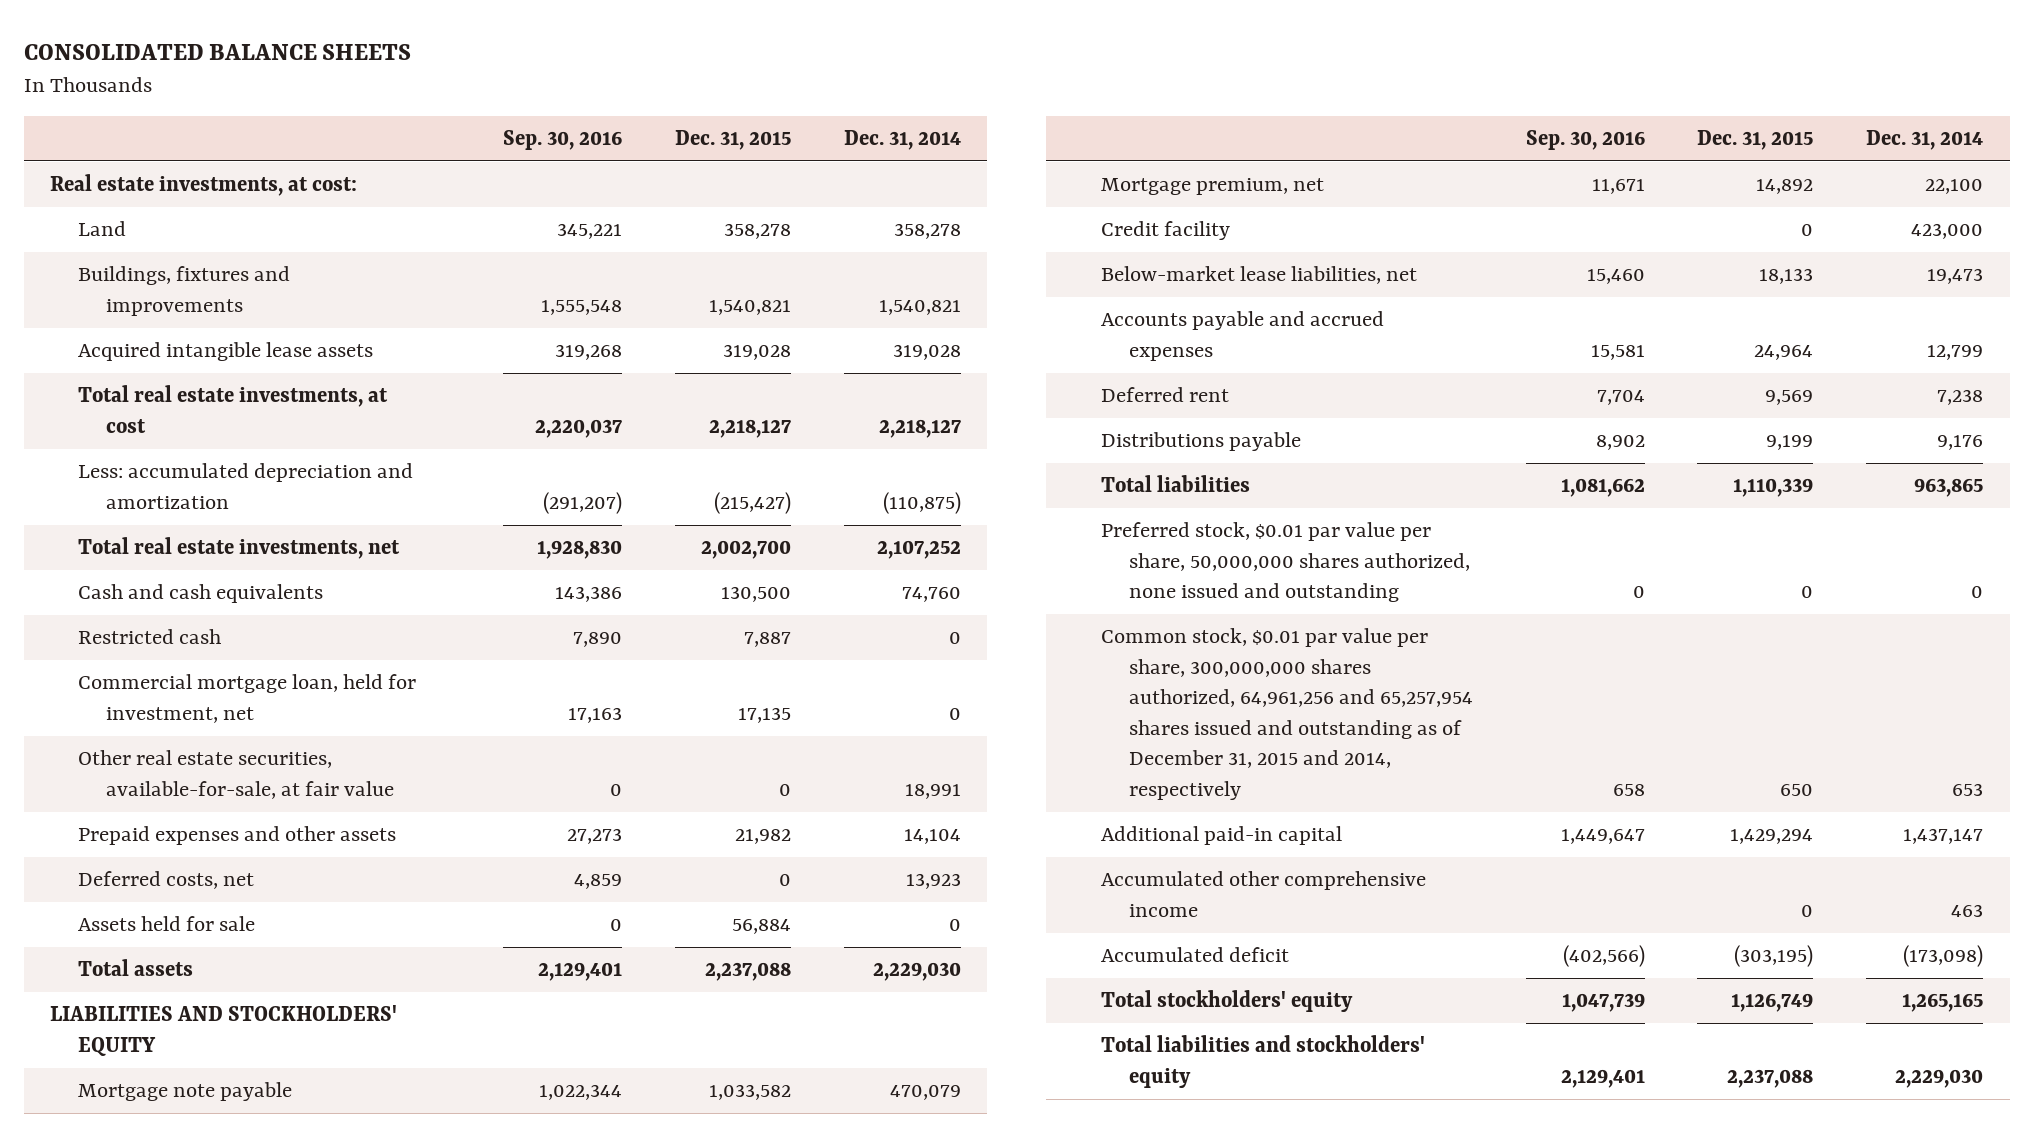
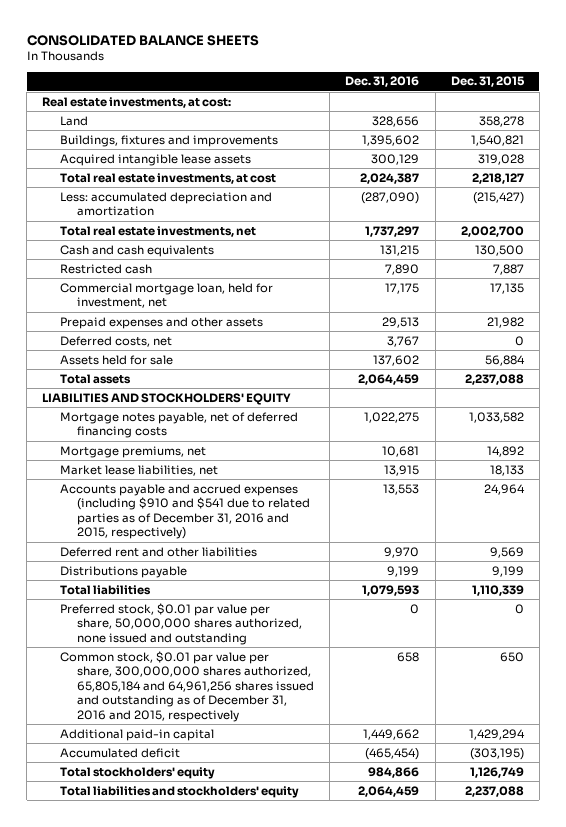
[502,129,622,150] Sep. 30, 2016 -> none
[843,129,961,150] Dec. 31, 2014 -> none
none -> [345,76,420,88] Dec. 31, 2016
[78,750,394,799] Other real estate securities, available-for-sale, at fair value -> none
[1100,221,1230,241] Credit facility -> none
[78,1082,293,1102] Mortgage note payable -> [59,411,298,439] Mortgage notes payable, net of deferred financing costs
[1100,178,1324,196] Mortgage premium, net -> [59,445,206,458] Mortgage premiums, net
[1100,266,1417,285] Below-market lease liabilities, net -> [59,464,218,476] Market lease liabilities, net
[1100,311,1384,361] Accounts payable and accrued expenses -> [59,483,311,540] Accounts payable and accrued expenses (including $910 and $541 due to related parties as of December 31, 2016 and 2015, respectively)
[1100,387,1229,403] Deferred rent -> [59,546,257,557] Deferred rent and other liabilities
[1100,628,1473,800] Common stock, $0.01 par value per share, 300,000,000 shares authorized, 64,961,256 and 65,257,954 shares issued and outstanding as of December 31, 2015 and 2014, respectively -> [59,650,315,722] Common stock, $0.01 par value per share, 300,000,000 shares authorized, 65,805,184 and 64,961,256 shares issued and outstanding as of December 31, 2016 and 2015, respectively
[1100,871,1426,917] Accumulated other comprehensive income -> none

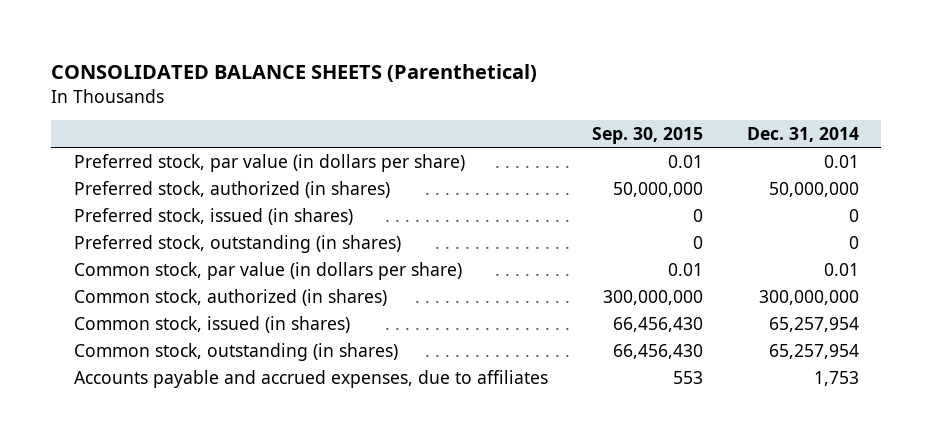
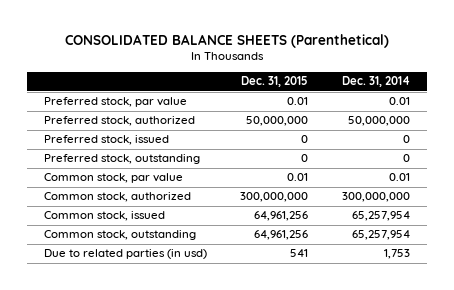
[591,126,703,144] Sep. 30, 2015 -> none
none -> [241,76,309,88] Dec. 31, 2015
[73,153,465,172] Preferred stock, par value (in dollars per share) -> [43,97,187,108] Preferred stock, par value
[73,180,390,198] Preferred stock, authorized (in shares) -> [43,116,195,127] Preferred stock, authorized
[73,207,353,225] Preferred stock, issued (in shares) -> [43,135,169,146] Preferred stock, issued
[73,234,401,253] Preferred stock, outstanding (in shares) -> [43,154,200,165] Preferred stock, outstanding
[73,261,462,280] Common stock, par value (in dollars per share) -> [43,173,183,184] Common stock, par value
[73,288,387,306] Common stock, authorized (in shares) -> [43,192,191,203] Common stock, authorized
[73,315,350,333] Common stock, issued (in shares) -> [43,211,165,222] Common stock, issued
[73,342,398,361] Common stock, outstanding (in shares) -> [43,230,196,241] Common stock, outstanding
[73,369,548,388] Accounts payable and accrued expenses, due to affiliates -> [43,249,207,260] Due to related parties (in usd)

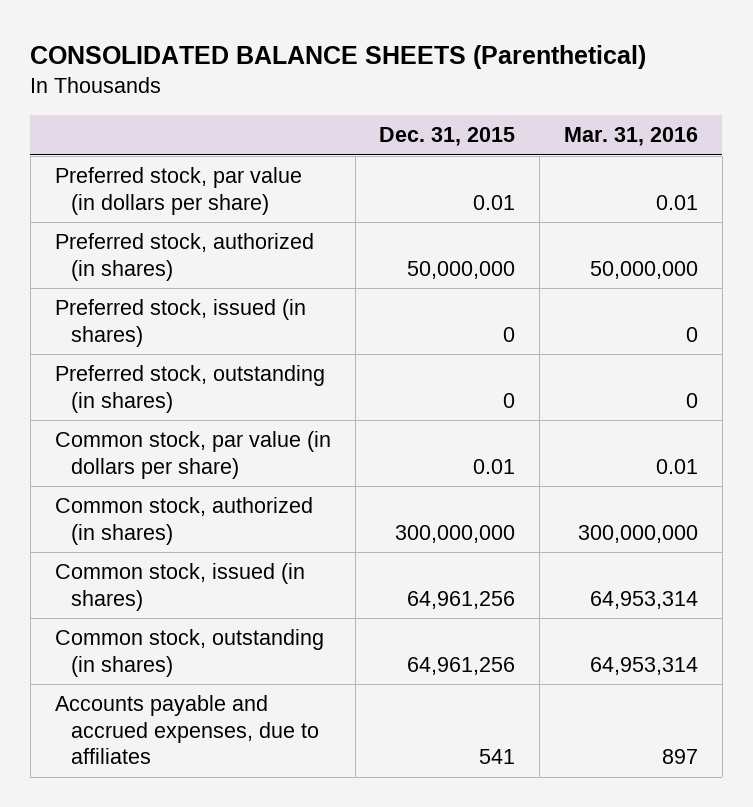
[342,76,411,88] Dec. 31, 2014 -> none
none -> [564,127,699,147] Mar. 31, 2016
[43,97,187,108] Preferred stock, par value -> [54,167,302,215] Preferred stock, par value (in dollars per share)
[43,116,195,127] Preferred stock, authorized -> [54,233,314,281] Preferred stock, authorized (in shares)
[43,135,169,146] Preferred stock, issued -> [54,299,306,347] Preferred stock, issued (in shares)
[43,154,200,165] Preferred stock, outstanding -> [54,365,325,413] Preferred stock, outstanding (in shares)
[43,173,183,184] Common stock, par value -> [54,431,331,479] Common stock, par value (in dollars per share)
[43,192,191,203] Common stock, authorized -> [54,497,313,545] Common stock, authorized (in shares)
[43,211,165,222] Common stock, issued -> [54,563,305,611] Common stock, issued (in shares)
[43,230,196,241] Common stock, outstanding -> [54,629,324,677] Common stock, outstanding (in shares)
[43,249,207,260] Due to related parties (in usd) -> [54,695,320,765] Accounts payable and accrued expenses, due to affiliates

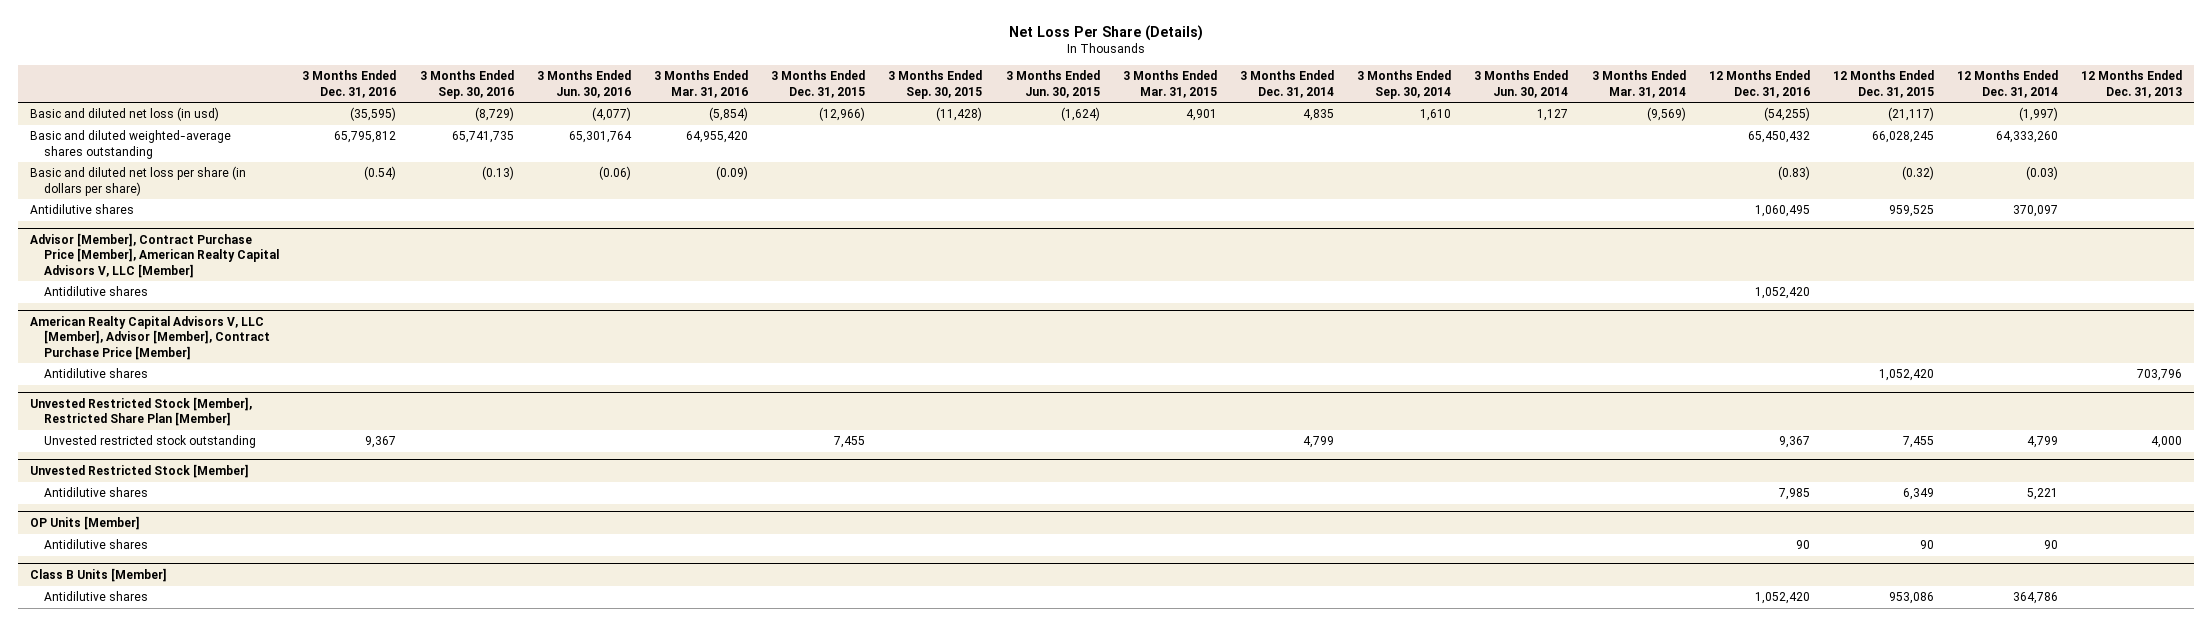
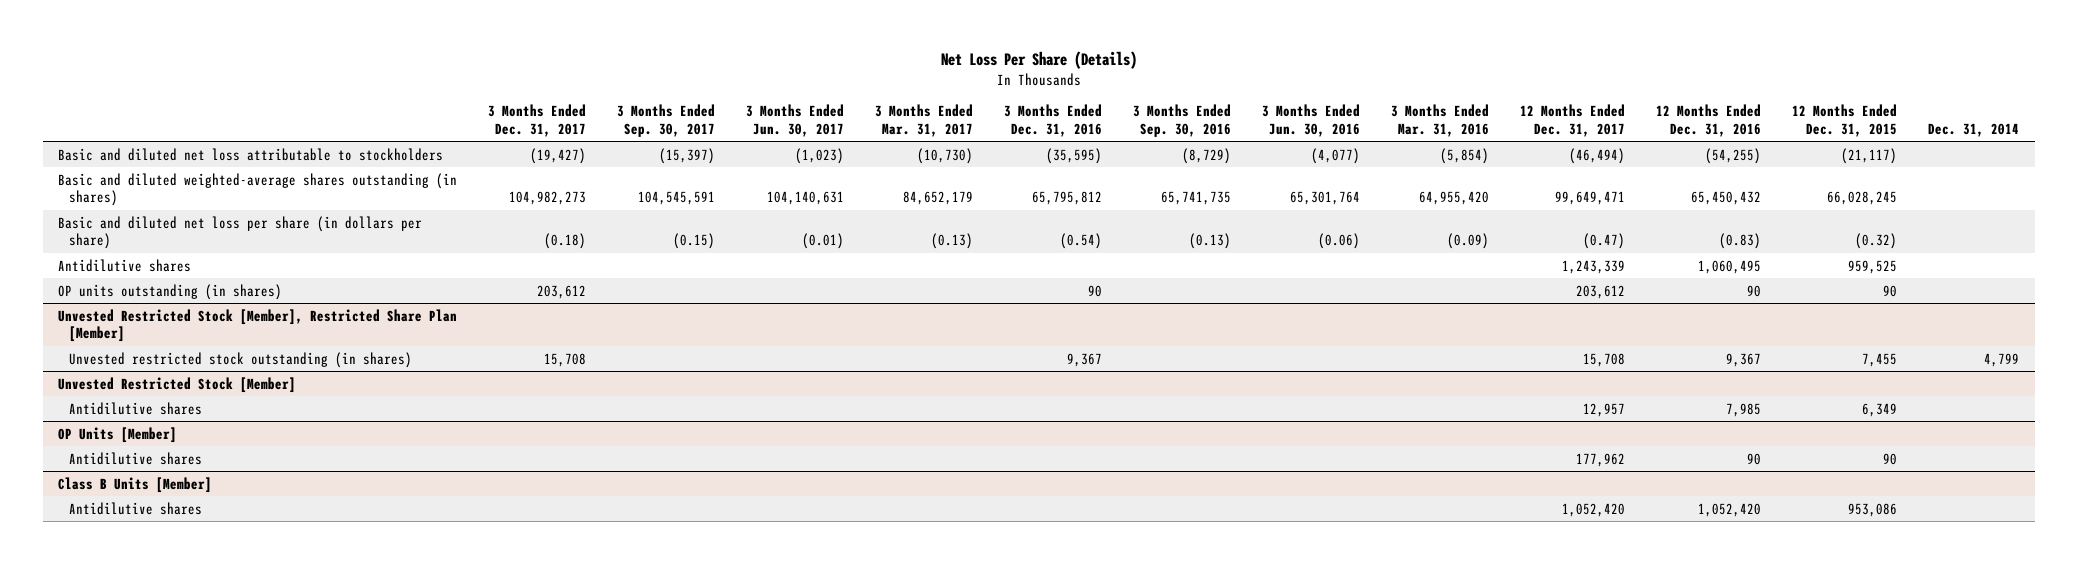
[771,70,866,98] 3 Months Ended Dec. 31, 2015 -> none
[888,70,983,99] 3 Months Ended Sep. 30, 2015 -> none
[1005,70,1100,98] 3 Months Ended Jun. 30, 2015 -> none
[1122,70,1217,98] 3 Months Ended Mar. 31, 2015 -> none
[1240,70,1335,98] 3 Months Ended Dec. 31, 2014 -> none
[1357,70,1452,99] 3 Months Ended Sep. 30, 2014 -> none
[1474,70,1569,98] 3 Months Ended Jun. 30, 2014 -> none
[1591,70,1686,98] 3 Months Ended Mar. 31, 2014 -> none
[1957,70,2059,98] 12 Months Ended Dec. 31, 2014 -> none
[2081,70,2183,98] 12 Months Ended Dec. 31, 2013 -> none
none -> [488,104,587,137] 3 Months Ended Dec. 31, 2017
none -> [617,104,716,137] 3 Months Ended Sep. 30, 2017
none -> [746,104,845,137] 3 Months Ended Jun. 30, 2017
none -> [875,104,974,137] 3 Months Ended Mar. 31, 2017
none -> [1520,104,1626,137] 12 Months Ended Dec. 31, 2017
none -> [1928,122,2020,137] Dec. 31, 2014
[29,107,219,122] Basic and diluted net loss (in usd) -> [58,147,444,161] Basic and diluted net loss attributable to stockholders
[29,130,231,159] Basic and diluted weighted-average shares outstanding -> [58,172,458,207] Basic and diluted weighted-average shares outstanding (in shares)
[29,232,280,278] Advisor [Member], Contract Purchase Price [Member], American Realty Capital Advisors V, LLC [Member] -> none
[44,286,149,297] Antidilutive shares -> none
[29,315,271,360] American Realty Capital Advisors V, LLC [Member], Advisor [Member], Contract Purchase Price [Member] -> none
[44,368,149,379] Antidilutive shares -> none
none -> [58,283,283,300] OP units outstanding (in shares)
[44,435,257,449] Unvested restricted stock outstanding -> [69,351,413,368] Unvested restricted stock outstanding (in shares)

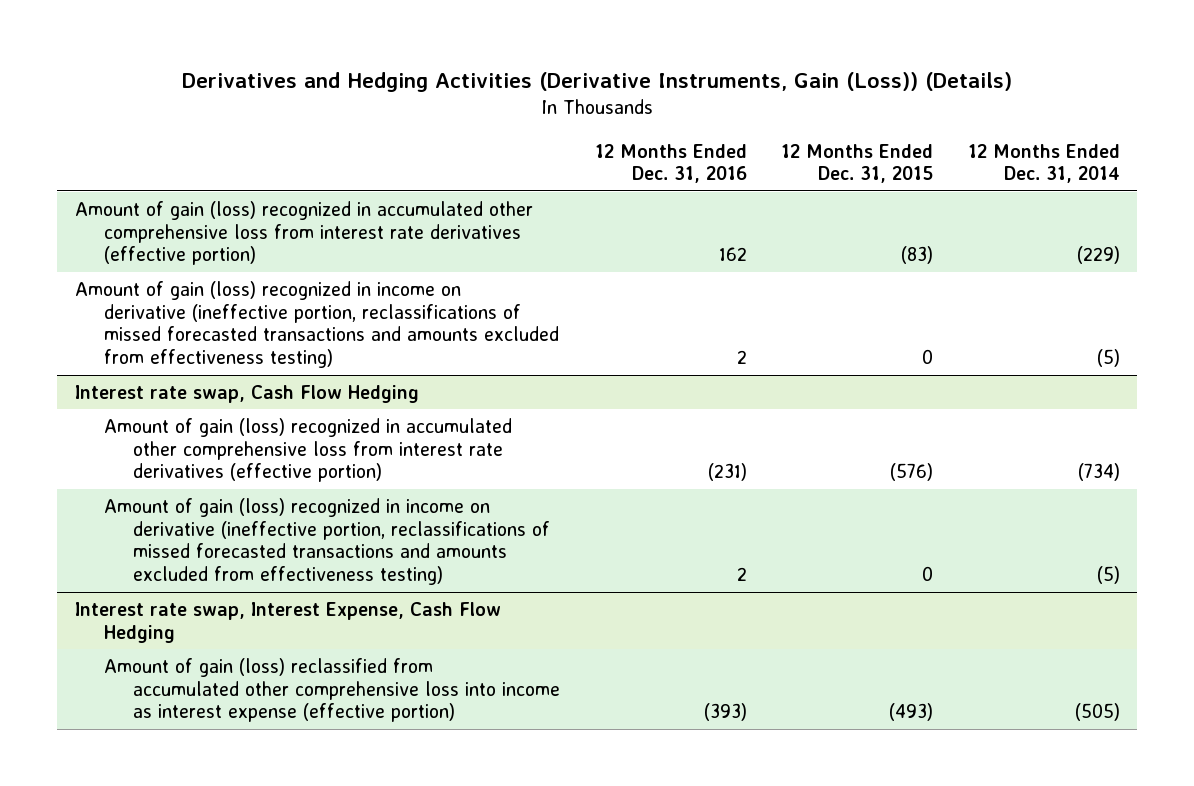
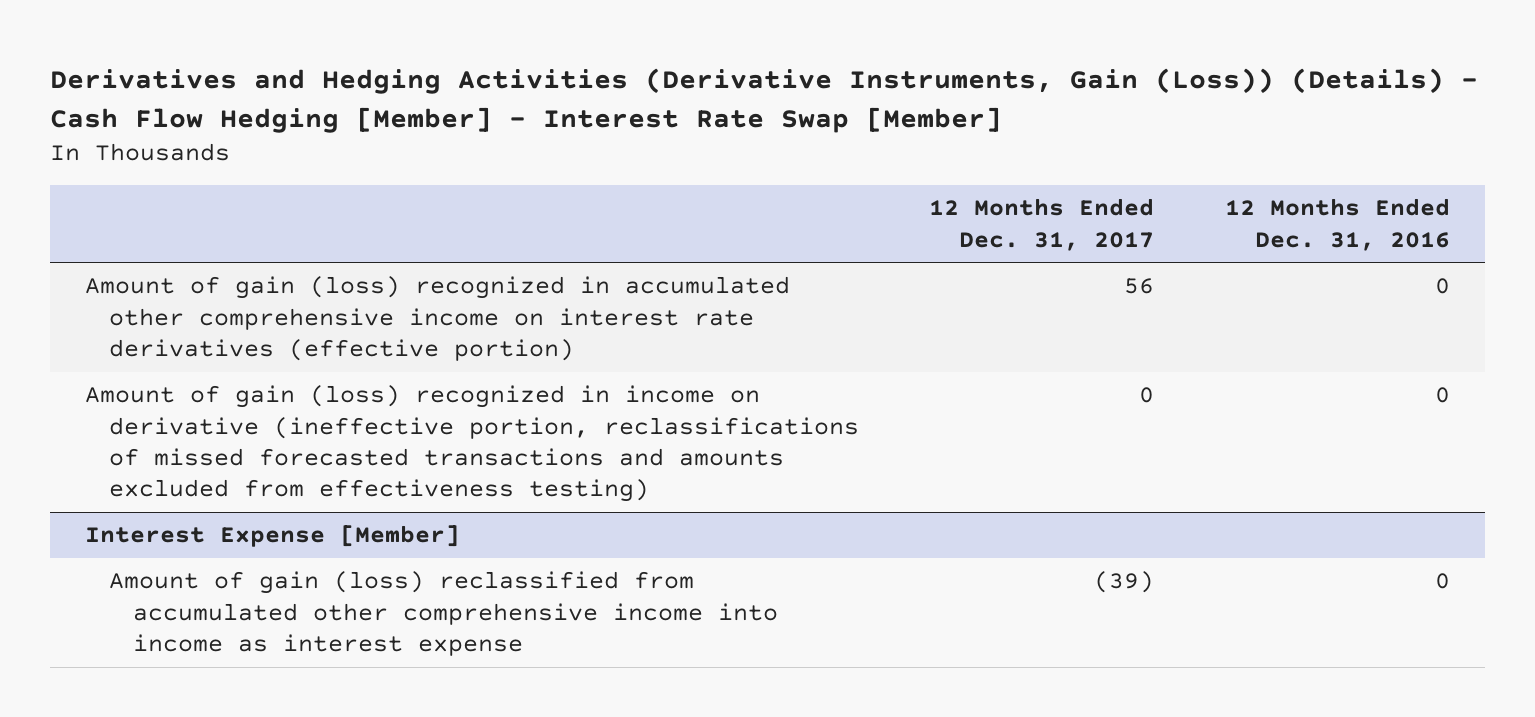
[182,71,1013,92] Derivatives and Hedging Activities (Derivative Instruments, Gain (Loss)) (Details) -> [49,68,1478,133] Derivatives and Hedging Activities (Derivative Instruments, Gain (Loss)) (Details) - Cash Flow Hedging [Member] - Interest Rate Swap [Member]
[781,143,934,184] 12 Months Ended Dec. 31, 2015 -> none
[967,143,1120,184] 12 Months Ended Dec. 31, 2014 -> none
none -> [929,198,1155,251] 12 Months Ended Dec. 31, 2017
[74,384,419,403] Interest rate swap, Cash Flow Hedging -> none
[104,417,513,483] Amount of gain (loss) recognized in accumulated other comprehensive loss from interest rate derivatives (effective portion) -> none
[104,497,551,586] Amount of gain (loss) recognized in income on derivative (ineffective portion, reclassifications of missed forecasted transactions and amounts excluded from effectiveness testing) -> none
[74,601,501,643] Interest rate swap, Interest Expense, Cash Flow Hedging -> none
[74,200,533,266] Amount of gain (loss) recognized in accumulated other comprehensive loss from interest rate derivatives (effective portion) -> [85,276,791,361] Amount of gain (loss) recognized in accumulated other comprehensive income on interest rate derivatives (effective portion)
[718,247,747,262] 162 -> [1434,278,1450,295] 0
[736,350,747,365] 2 -> [1434,387,1450,404] 0
none -> [85,525,461,548] Interest Expense [Member]
[104,657,561,723] Amount of gain (loss) reclassified from accumulated other comprehensive loss into income as interest expense (effective portion) -> [109,571,778,656] Amount of gain (loss) reclassified from accumulated other comprehensive income into income as interest expense
[703,703,747,722] (393) -> [1434,573,1450,590] 0

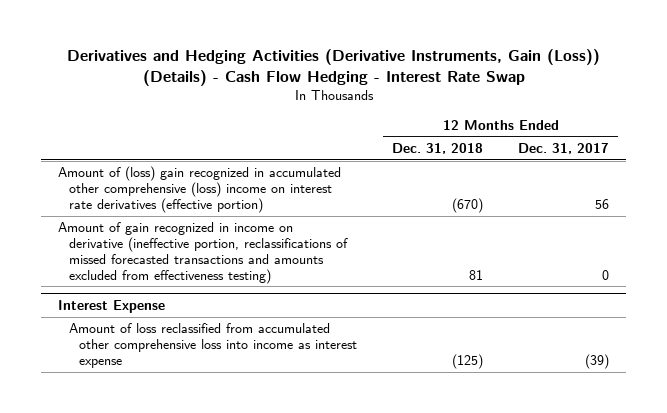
[49,68,1478,133] Derivatives and Hedging Activities (Derivative Instruments, Gain (Loss)) (Details) - Cash Flow Hedging [Member] - Interest Rate Swap [Member] -> [66,49,600,87] Derivatives and Hedging Activities (Derivative Instruments, Gain (Loss)) (Details) - Cash Flow Hedging - Interest Rate Swap
[1224,198,1450,251] 12 Months Ended Dec. 31, 2016 -> none
none -> [392,142,484,154] Dec. 31, 2018
[85,276,791,361] Amount of gain (loss) recognized in accumulated other comprehensive income on interest rate derivatives (effective portion) -> [58,166,342,213] Amount of (loss) gain recognized in accumulated other comprehensive (loss) income on interest rate derivatives (effective portion)
[85,385,860,503] Amount of gain (loss) recognized in income on derivative (ineffective portion, reclassifications of missed forecasted transactions and amounts excluded from effectiveness testing) -> [58,222,348,284] Amount of gain recognized in income on derivative (ineffective portion, reclassifications of missed forecasted transactions and amounts excluded from effectiveness testing)
[85,525,461,548] Interest Expense [Member] -> [58,300,166,314] Interest Expense
[109,571,778,656] Amount of gain (loss) reclassified from accumulated other comprehensive income into income as interest expense -> [68,323,358,368] Amount of loss reclassified from accumulated other comprehensive loss into income as interest expense

